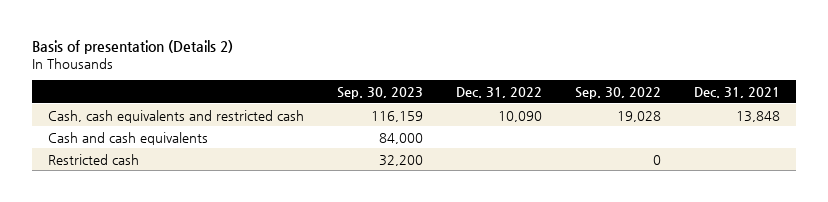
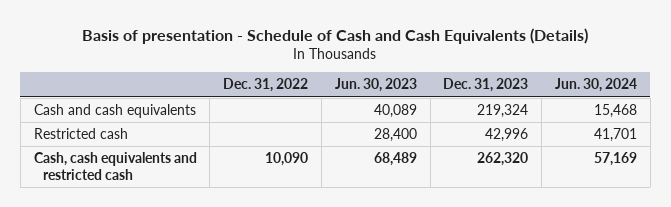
[31,40,233,55] Basis of presentation (Details 2) -> [82,28,589,45] Basis of presentation - Schedule of Cash and Cash Equivalents (Details)
[337,86,424,99] Sep. 30, 2023 -> none
[574,86,661,99] Sep. 30, 2022 -> none
[693,86,780,98] Dec. 31, 2021 -> none
none -> [334,78,417,93] Jun. 30, 2023
none -> [443,78,529,93] Dec. 31, 2023
none -> [555,78,638,93] Jun. 30, 2024
[48,109,305,123] Cash, cash equivalents and restricted cash -> [33,151,197,180] Cash, cash equivalents and restricted cash

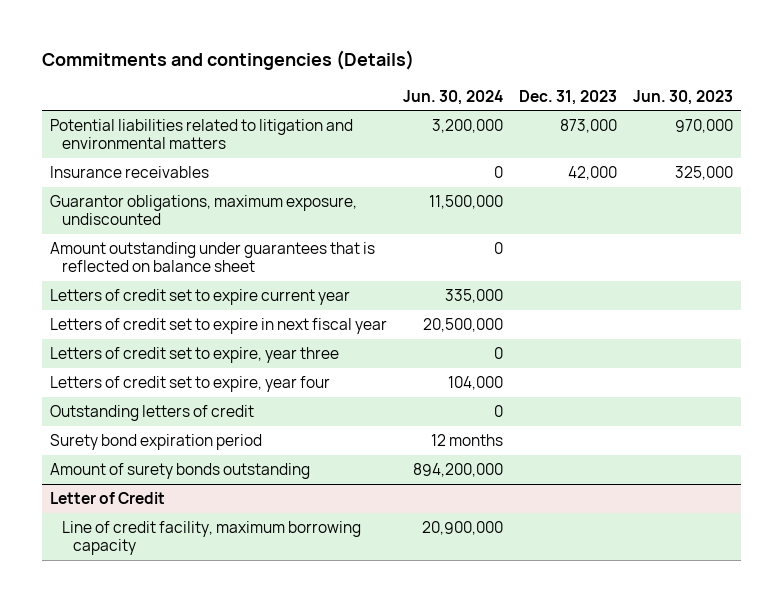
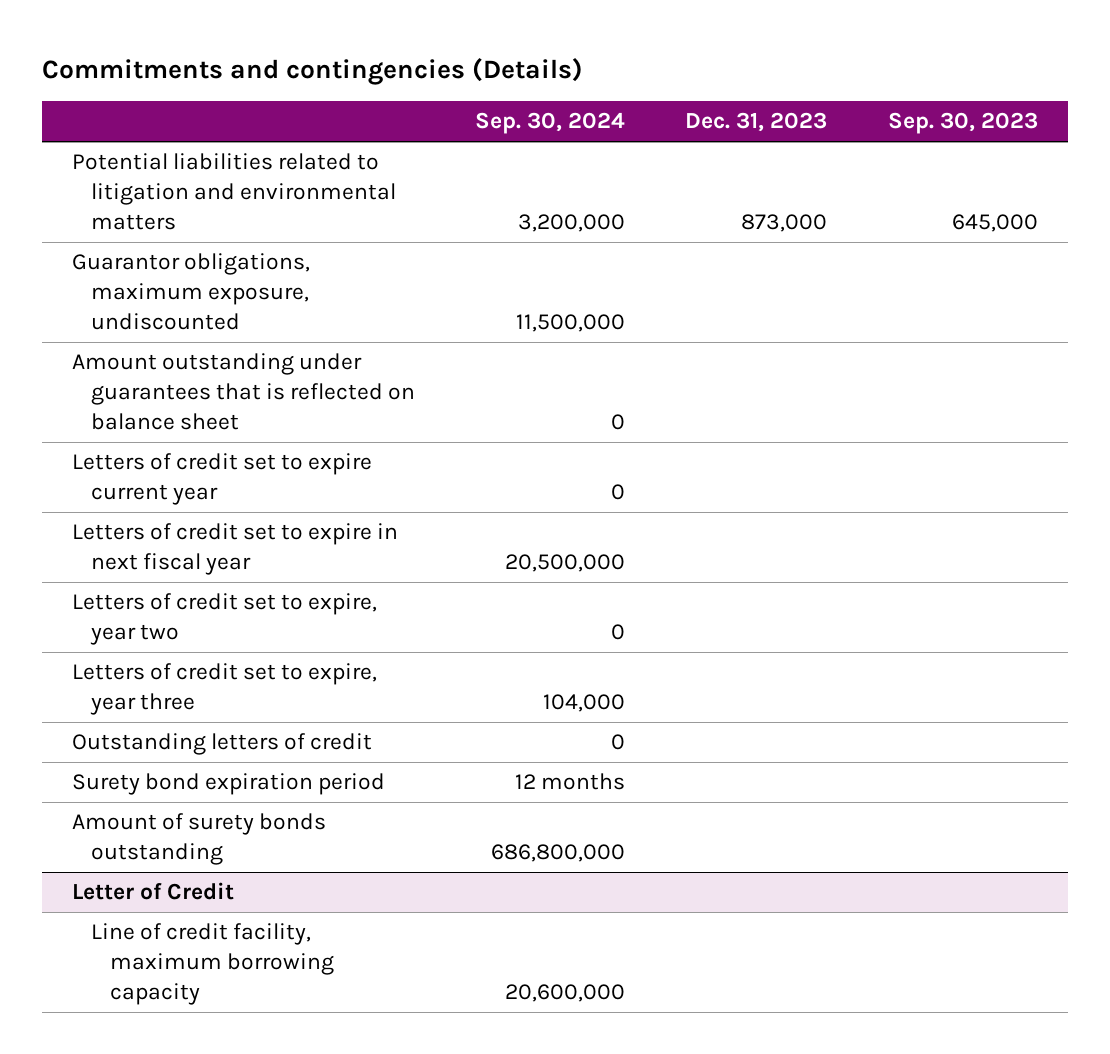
[402,89,503,105] Jun. 30, 2024 -> none
[633,89,734,105] Jun. 30, 2023 -> none
none -> [475,112,626,135] Sep. 30, 2024
none -> [887,112,1038,135] Sep. 30, 2023
[49,166,209,179] Insurance receivables -> none
none -> [72,593,378,646] Letters of credit set to expire, year two
[49,376,330,393] Letters of credit set to expire, year four -> none

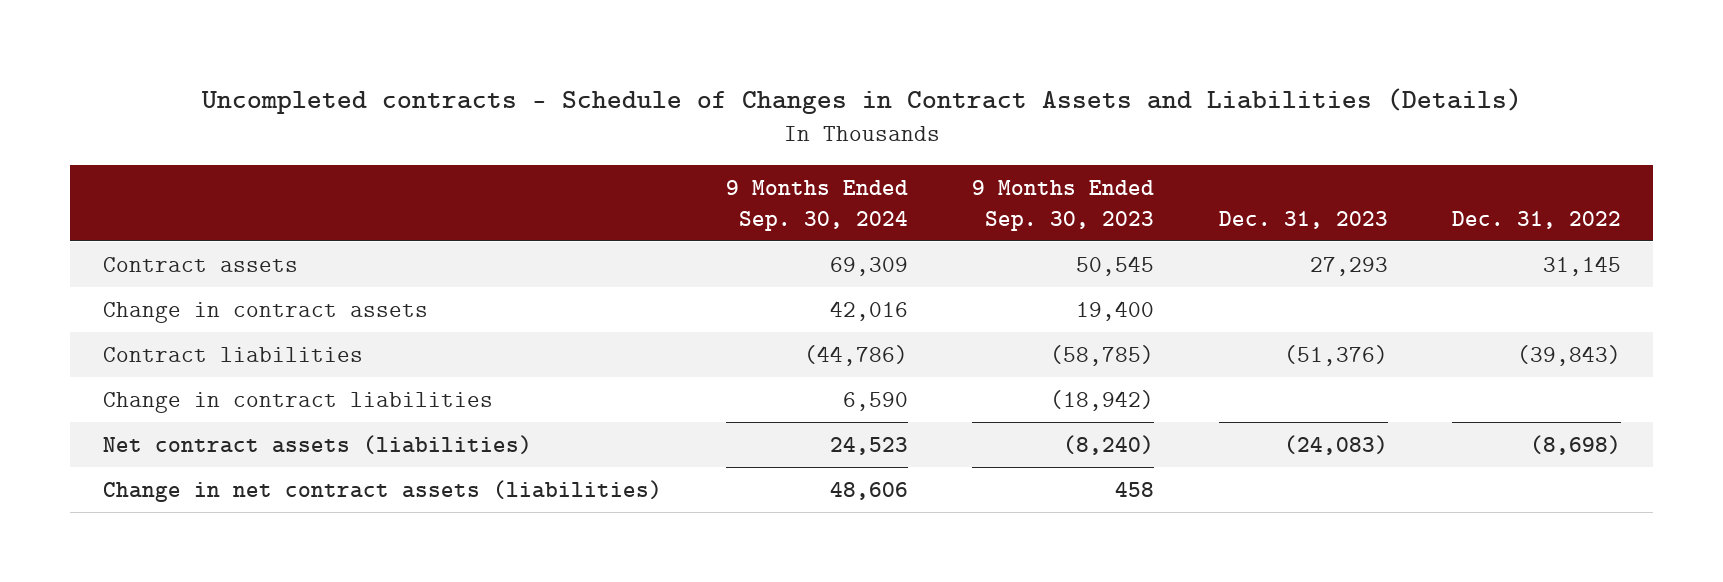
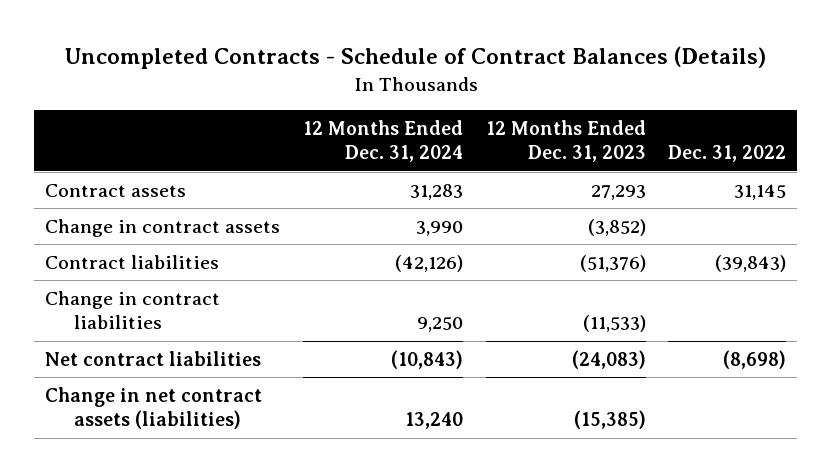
[200,87,1522,114] Uncompleted contracts - Schedule of Changes in Contract Assets and Liabilities (Details) -> [64,46,766,70] Uncompleted Contracts - Schedule of Contract Balances (Details)
[725,179,908,231] 9 Months Ended Sep. 30, 2024 -> none
[972,179,1155,231] 9 Months Ended Sep. 30, 2023 -> none
[1218,210,1388,229] Dec. 31, 2023 -> none
none -> [303,120,464,163] 12 Months Ended Dec. 31, 2024
none -> [485,120,646,163] 12 Months Ended Dec. 31, 2023
[102,434,532,454] Net contract assets (liabilities) -> [45,350,262,366] Net contract liabilities

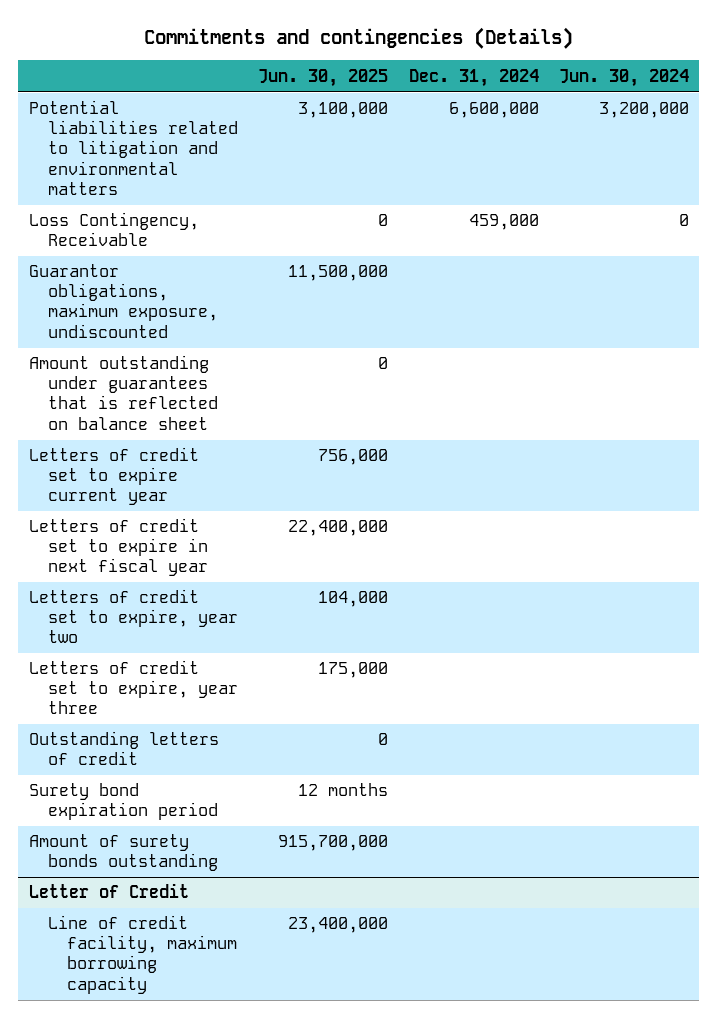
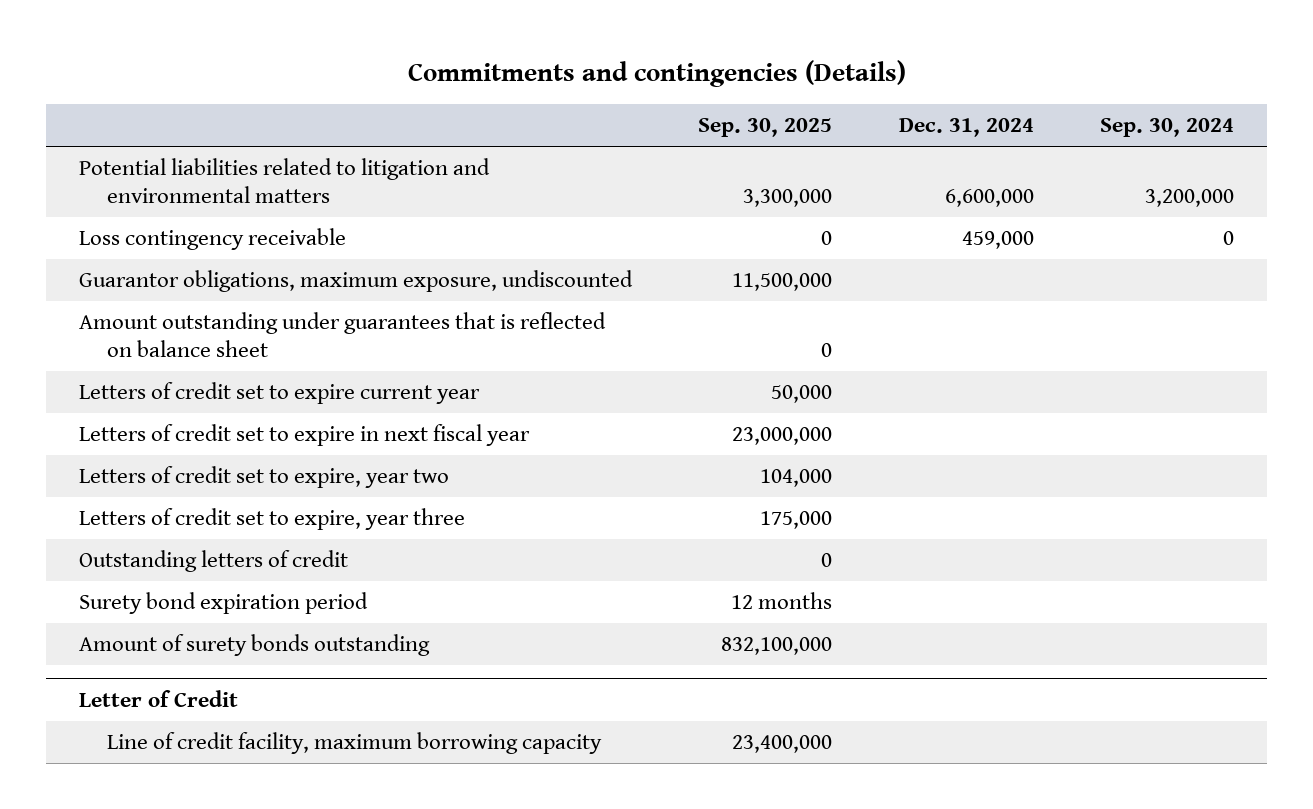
[258,68,389,87] Jun. 30, 2025 -> none
[559,68,690,87] Jun. 30, 2024 -> none
none -> [698,118,833,138] Sep. 30, 2025
none -> [1099,118,1234,138] Sep. 30, 2024
[28,212,199,247] Loss Contingency, Receivable -> [79,228,347,251] Loss contingency receivable

